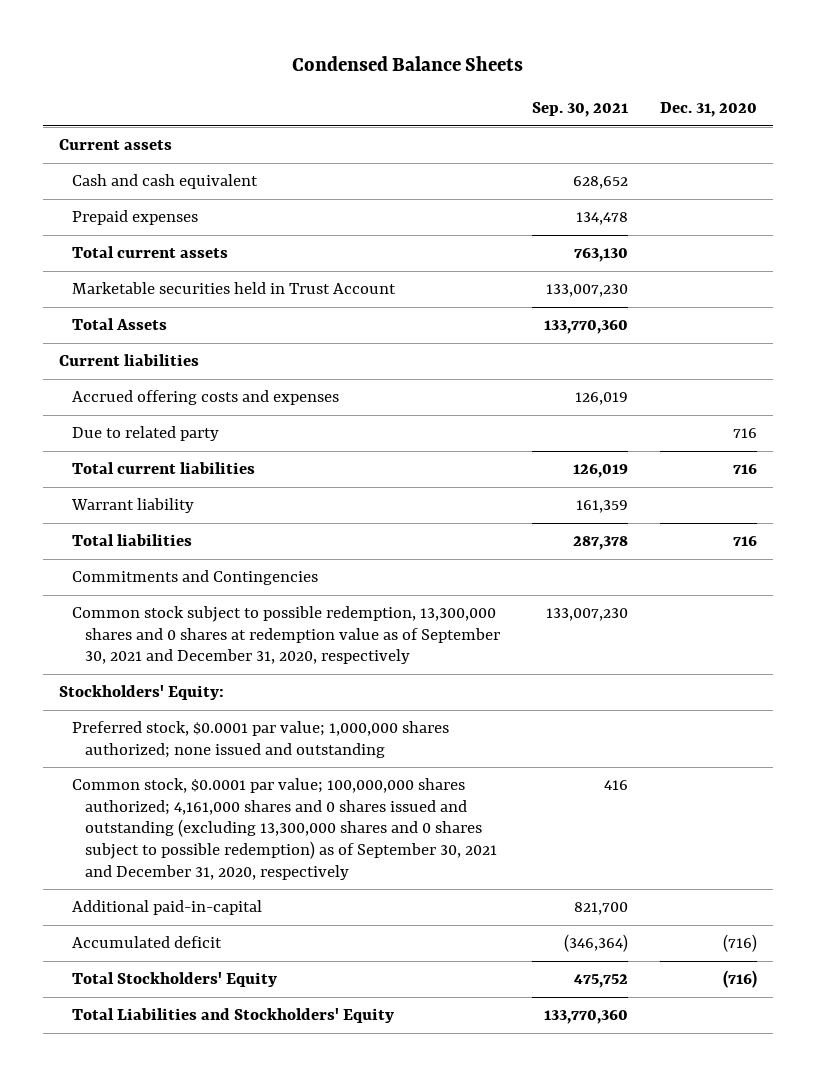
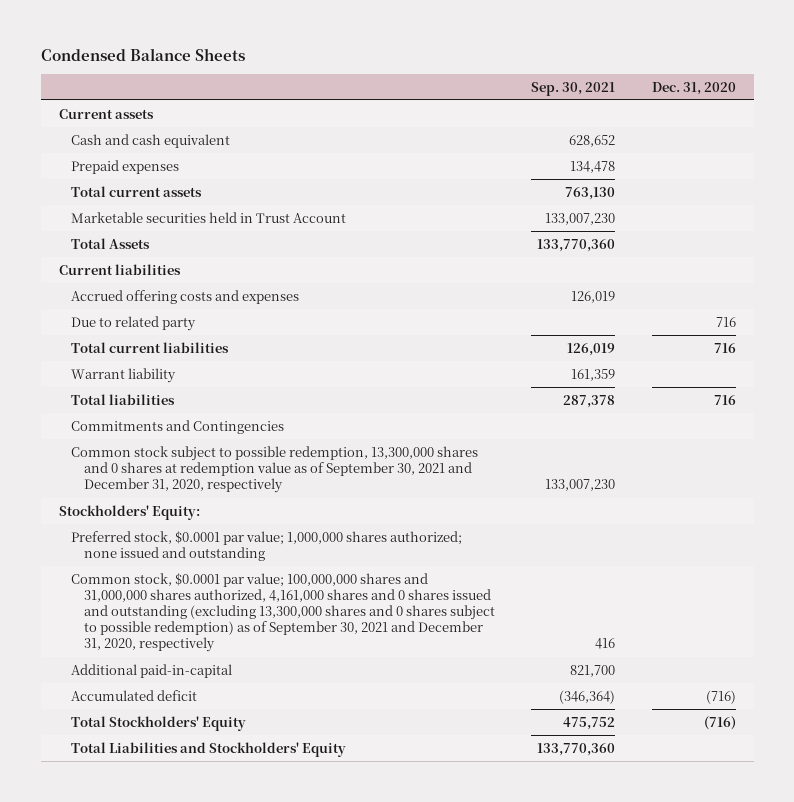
[72,778,498,880] Common stock, $0.0001 par value; 100,000,000 shares authorized; 4,161,000 shares and 0 shares issued and outstanding (excluding 13,300,000 shares and 0 shares subject to possible redemption) as of September 30, 2021 and December 31, 2020, respectively -> [71,572,495,653] Common stock, $0.0001 par value; 100,000,000 shares and 31,000,000 shares authorized, 4,161,000 shares and 0 shares issued and outstanding (excluding 13,300,000 shares and 0 shares subject to possible redemption) as of September 30, 2021 and December 31, 2020, respectively

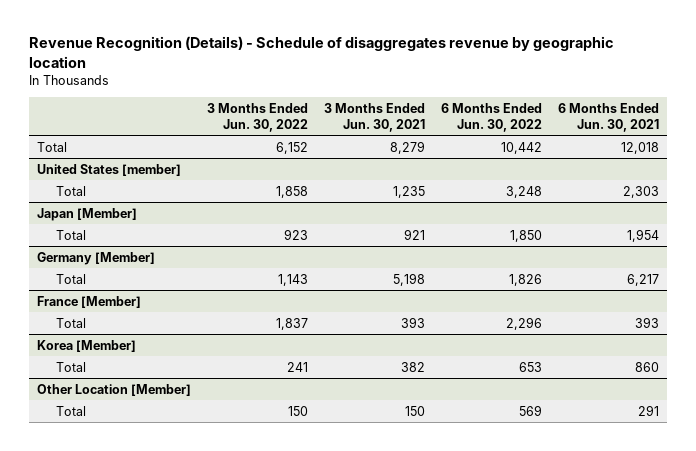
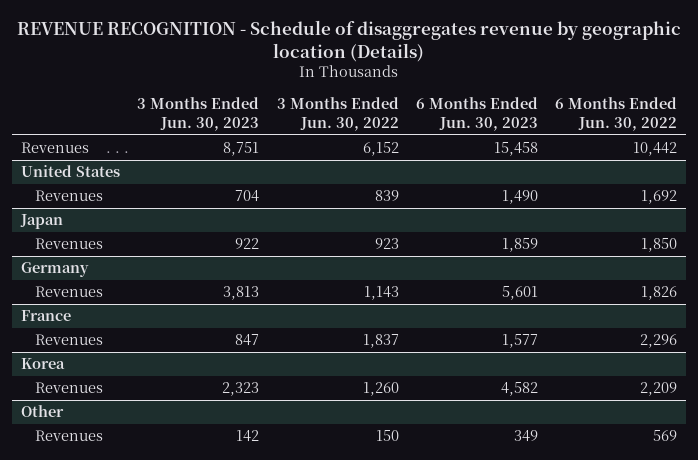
[28,36,614,68] Revenue Recognition (Details) - Schedule of disaggregates revenue by geographic location -> [17,20,682,62] REVENUE RECOGNITION - Schedule of disaggregates revenue by geographic location (Details)
[324,102,426,132] 3 Months Ended Jun. 30, 2021 -> none
[558,102,660,132] 6 Months Ended Jun. 30, 2021 -> none
none -> [137,97,260,132] 3 Months Ended Jun. 30, 2023
none -> [415,97,538,132] 6 Months Ended Jun. 30, 2023
[56,185,87,196] Total -> none
[56,361,87,372] Total -> none
[36,383,191,396] Other Location [Member] -> none
[36,141,67,152] Total -> [21,142,90,154] Revenues
[36,163,181,176] United States [member] -> [21,165,121,178] United States
none -> [35,190,104,202] Revenues
[36,207,137,221] Japan [Member] -> [20,214,64,230] Japan
[56,229,87,240] Total -> [35,238,104,250] Revenues
[36,251,155,265] Germany [Member] -> [21,262,90,278] Germany
[56,273,87,284] Total -> [35,286,104,298] Revenues
[36,295,141,308] France [Member] -> [21,310,72,322] France
[56,317,87,328] Total -> [35,334,104,346] Revenues
[36,339,136,352] Korea [Member] -> [21,358,66,370] Korea
none -> [35,382,104,394] Revenues
none -> [21,405,65,418] Other
[56,405,87,416] Total -> [35,430,104,442] Revenues

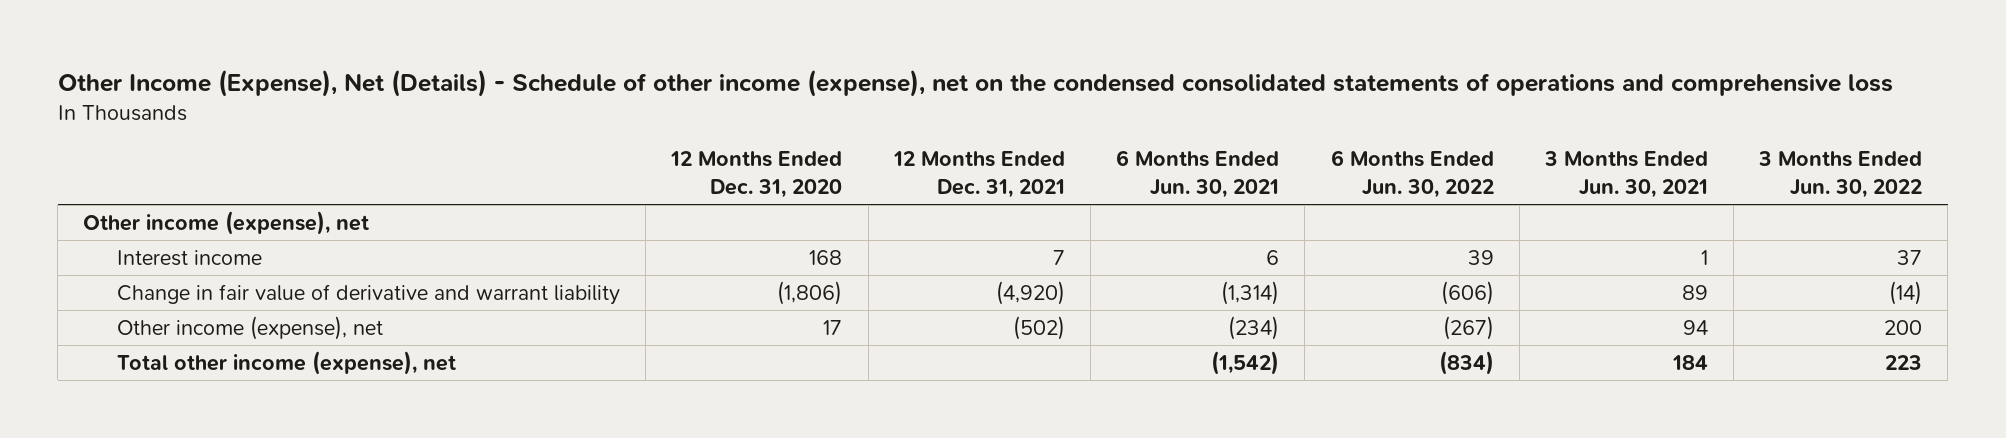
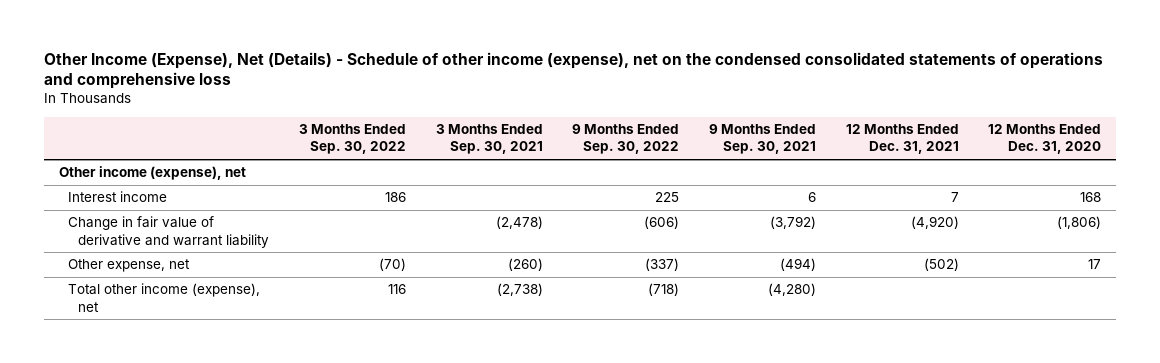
[1116,150,1280,199] 6 Months Ended Jun. 30, 2021 -> none
[1330,150,1494,199] 6 Months Ended Jun. 30, 2022 -> none
[1543,151,1708,199] 3 Months Ended Jun. 30, 2021 -> none
[1758,151,1923,199] 3 Months Ended Jun. 30, 2022 -> none
none -> [298,124,406,155] 3 Months Ended Sep. 30, 2022
none -> [435,124,543,155] 3 Months Ended Sep. 30, 2021
none -> [572,124,680,155] 9 Months Ended Sep. 30, 2022
none -> [709,124,817,155] 9 Months Ended Sep. 30, 2021
[117,315,384,340] Other income (expense), net -> [68,259,191,273] Other expense, net

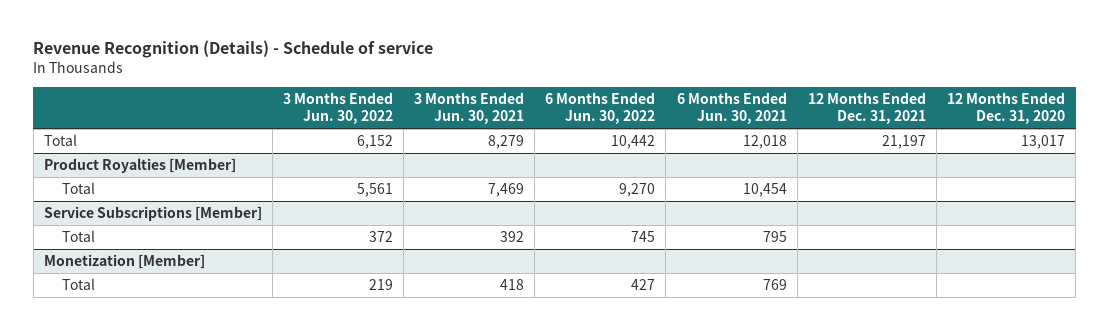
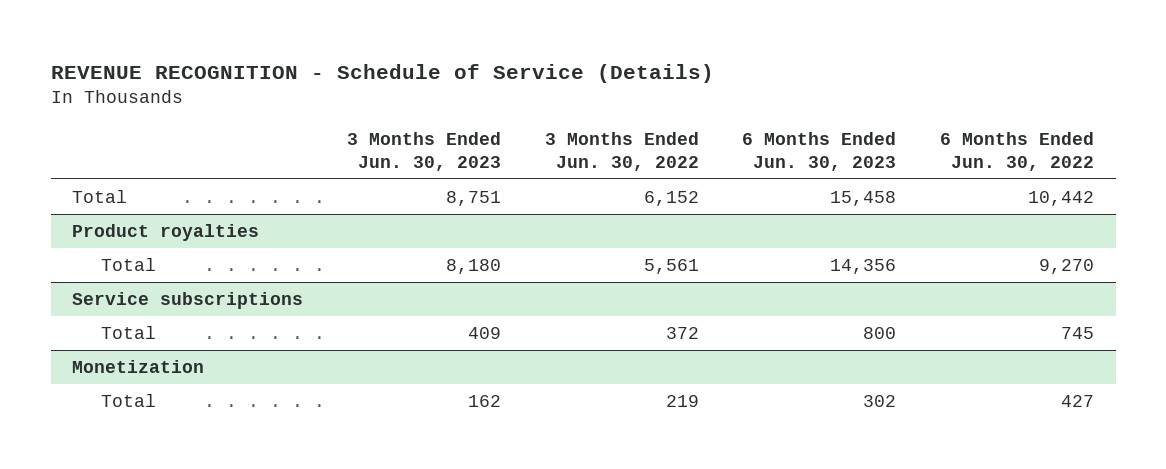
[33,40,434,59] Revenue Recognition (Details) - Schedule of service -> [50,63,714,83] REVENUE RECOGNITION - Schedule of Service (Details)
[414,92,525,125] 3 Months Ended Jun. 30, 2021 -> none
[676,92,787,125] 6 Months Ended Jun. 30, 2021 -> none
[807,92,926,125] 12 Months Ended Dec. 31, 2021 -> none
[947,92,1066,125] 12 Months Ended Dec. 31, 2020 -> none
none -> [347,131,502,171] 3 Months Ended Jun. 30, 2023
none -> [742,131,897,171] 6 Months Ended Jun. 30, 2023
[43,158,236,174] Product Royalties [Member] -> [72,223,260,241] Product royalties
[43,206,262,222] Service Subscriptions [Member] -> [72,291,304,309] Service subscriptions
[43,254,205,270] Monetization [Member] -> [72,359,205,373] Monetization

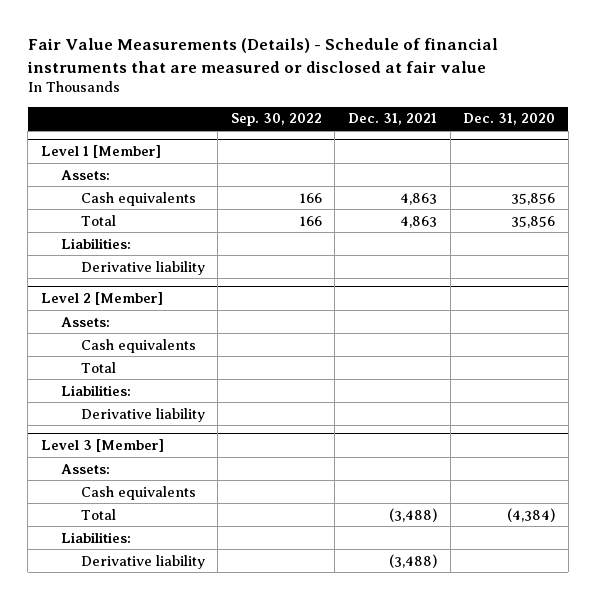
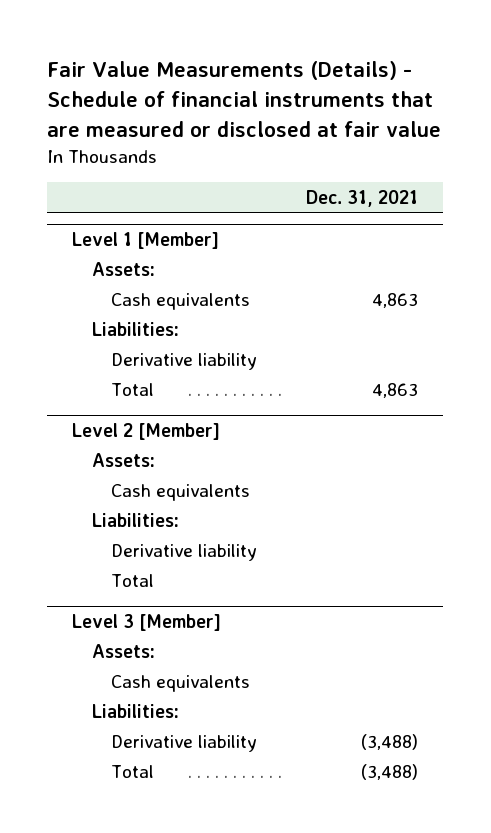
[230,113,322,127] Sep. 30, 2022 -> none
[463,113,556,126] Dec. 31, 2020 -> none
[80,214,116,226] Total -> [111,382,155,396] Total
[80,361,116,373] Total -> [111,573,155,587] Total
[80,508,116,520] Total -> [111,764,155,778] Total

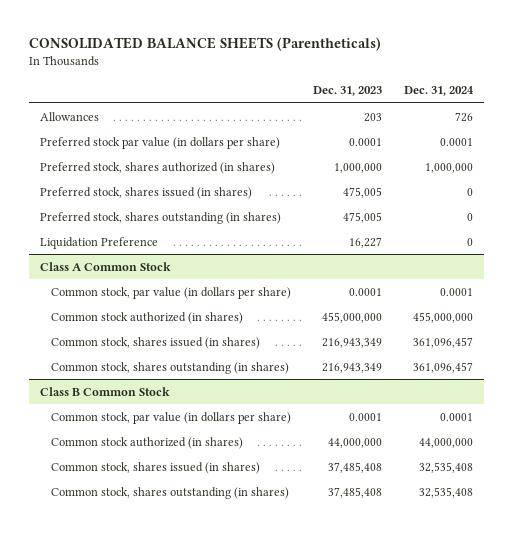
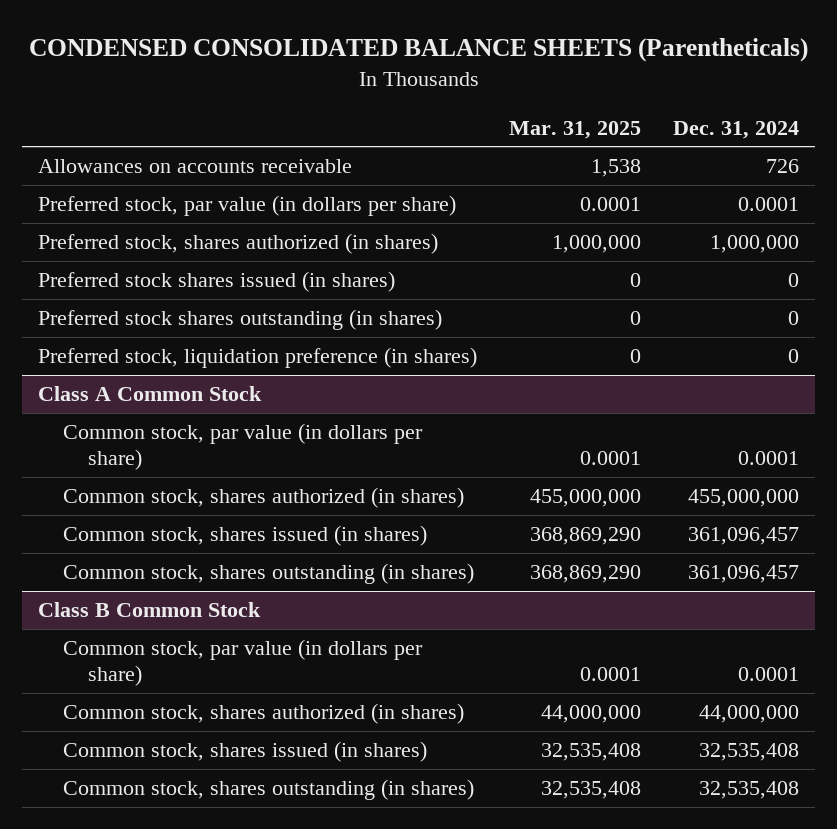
[29,37,382,52] CONSOLIDATED BALANCE SHEETS (Parentheticals) -> [28,38,808,63] CONDENSED CONSOLIDATED BALANCE SHEETS (Parentheticals)
[313,86,383,97] Dec. 31, 2023 -> none
none -> [509,120,642,139] Mar. 31, 2025
[39,111,99,121] Allowances -> [38,159,353,174] Allowances on accounts receivable
[39,136,280,149] Preferred stock par value (in dollars per share) -> [38,195,457,217] Preferred stock, par value (in dollars per share)
[39,186,252,199] Preferred stock, shares issued (in shares) -> [38,271,396,293] Preferred stock shares issued (in shares)
[39,211,281,224] Preferred stock, shares outstanding (in shares) -> [38,309,443,331] Preferred stock shares outstanding (in shares)
[39,236,158,249] Liquidation Preference -> [38,347,478,369] Preferred stock, liquidation preference (in shares)
[51,311,244,324] Common stock authorized (in shares) -> [62,487,464,509] Common stock, shares authorized (in shares)
[51,436,244,449] Common stock authorized (in shares) -> [62,703,464,725] Common stock, shares authorized (in shares)

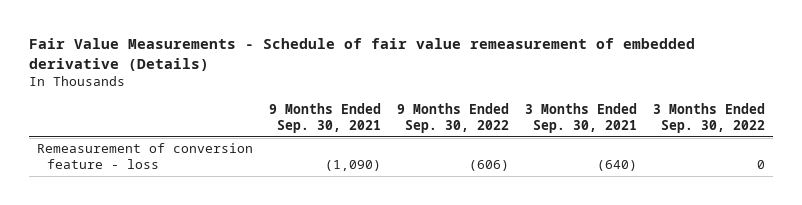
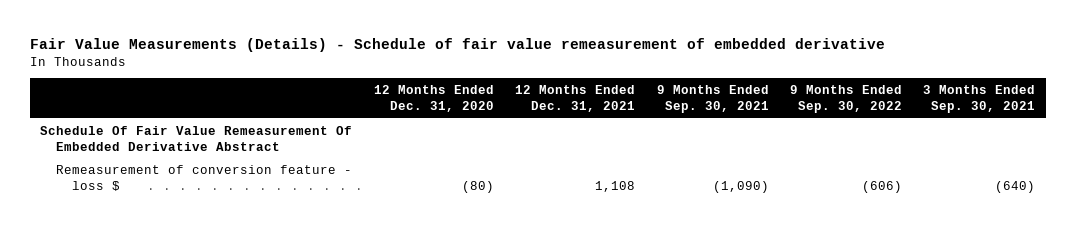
[29,37,696,71] Fair Value Measurements - Schedule of fair value remeasurement of embedded derivative (Details) -> [29,38,885,53] Fair Value Measurements (Details) - Schedule of fair value remeasurement of embedded derivative
[653,103,766,134] 3 Months Ended Sep. 30, 2022 -> none
none -> [373,85,494,113] 12 Months Ended Dec. 31, 2020
none -> [515,85,636,113] 12 Months Ended Dec. 31, 2021
none -> [40,125,353,151] Schedule Of Fair Value Remeasurement Of Embedded Derivative Abstract
[37,143,254,170] Remeasurement of conversion feature - loss -> [56,164,353,191] Remeasurement of conversion feature - loss $

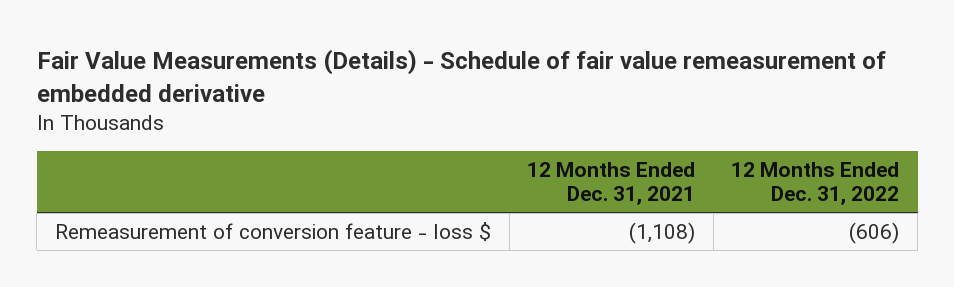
[373,85,494,113] 12 Months Ended Dec. 31, 2020 -> none
[656,85,769,114] 9 Months Ended Sep. 30, 2021 -> none
[789,85,902,114] 9 Months Ended Sep. 30, 2022 -> none
[923,85,1036,114] 3 Months Ended Sep. 30, 2021 -> none
none -> [731,161,900,206] 12 Months Ended Dec. 31, 2022
[40,125,353,151] Schedule Of Fair Value Remeasurement Of Embedded Derivative Abstract -> none
[595,180,636,192] 1,108 -> [629,222,696,245] (1,108)

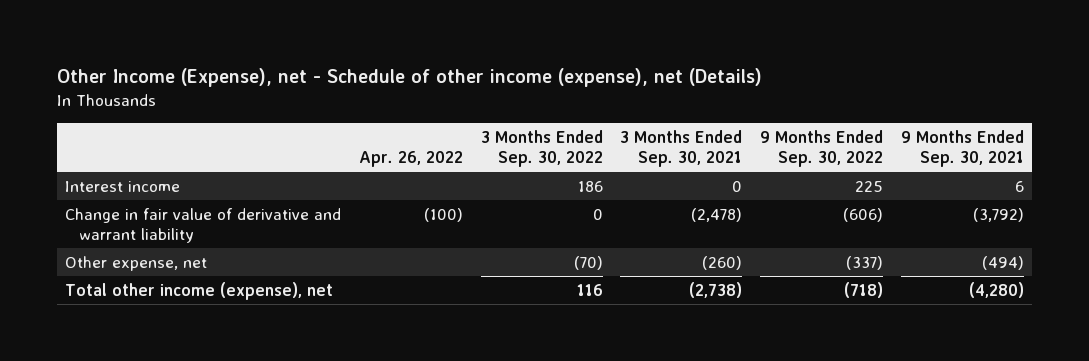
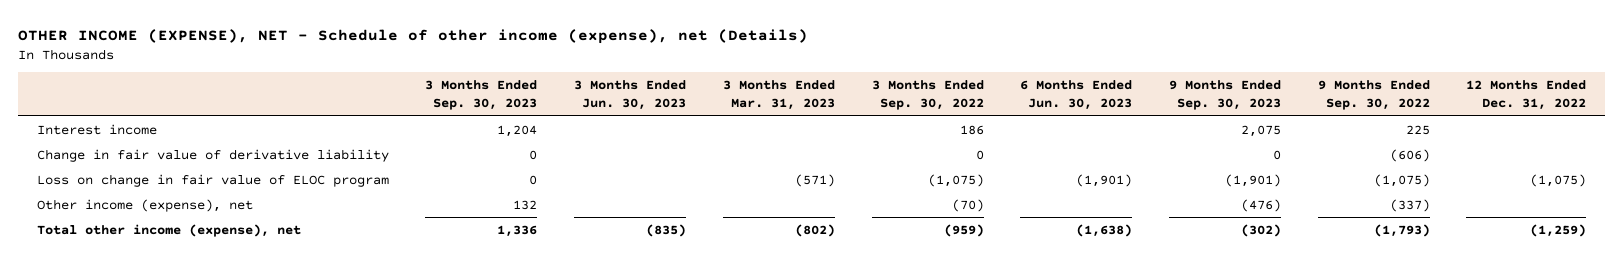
[56,67,762,87] Other Income (Expense), net - Schedule of other income (expense), net (Details) -> [18,28,809,44] OTHER INCOME (EXPENSE), NET - Schedule of other income (expense), net (Details)
[359,151,464,168] Apr. 26, 2022 -> none
[620,129,743,168] 3 Months Ended Sep. 30, 2021 -> none
[900,129,1024,168] 9 Months Ended Sep. 30, 2021 -> none
none -> [425,80,538,111] 3 Months Ended Sep. 30, 2023
none -> [574,80,687,111] 3 Months Ended Jun. 30, 2023
none -> [722,80,835,111] 3 Months Ended Mar. 31, 2023
none -> [1020,80,1133,111] 6 Months Ended Jun. 30, 2023
none -> [1168,80,1281,111] 9 Months Ended Sep. 30, 2023
none -> [1466,80,1587,111] 12 Months Ended Dec. 31, 2022
[65,207,342,244] Change in fair value of derivative and warrant liability -> [36,148,389,162] Change in fair value of derivative liability
none -> [36,173,389,187] Loss on change in fair value of ELOC program
[65,255,208,271] Other expense, net -> [36,198,253,212] Other income (expense), net
[576,283,603,296] 116 -> [943,223,984,237] (959)
[844,281,884,298] (718) -> [1373,223,1430,237] (1,793)

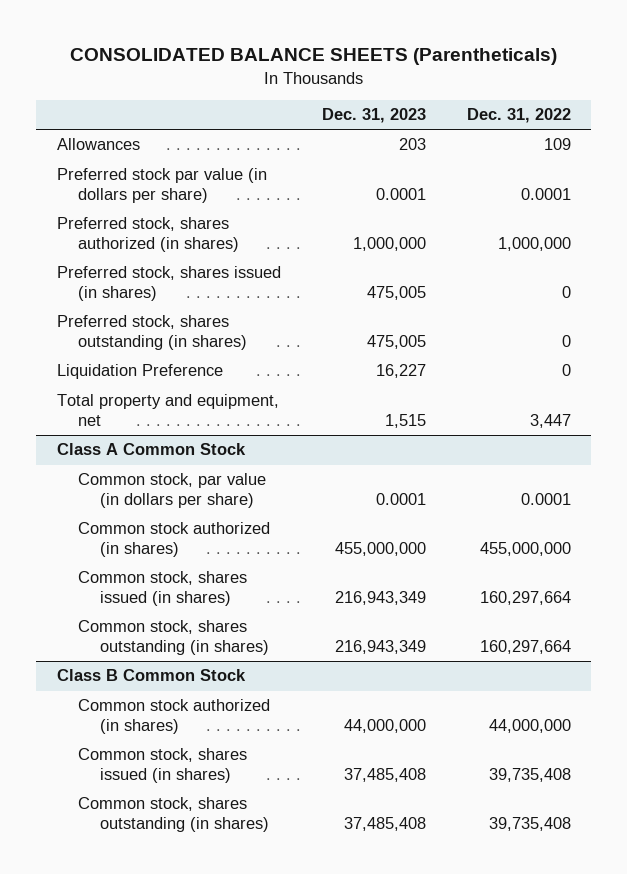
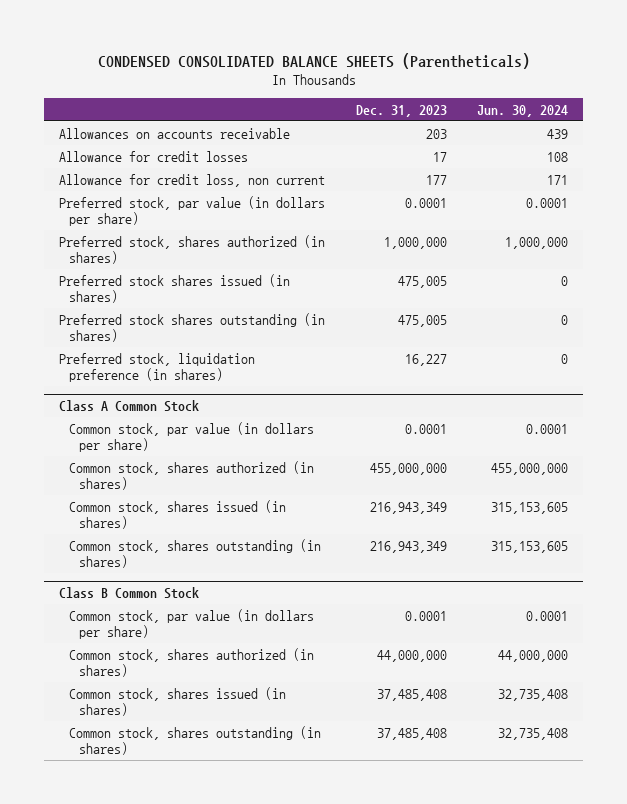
[69,48,557,66] CONSOLIDATED BALANCE SHEETS (Parentheticals) -> [97,52,530,69] CONDENSED CONSOLIDATED BALANCE SHEETS (Parentheticals)
[466,108,571,124] Dec. 31, 2022 -> none
none -> [476,104,568,117] Jun. 30, 2024
[56,138,140,151] Allowances -> [59,127,291,139] Allowances on accounts receivable
none -> [59,150,249,162] Allowance for credit losses
none -> [59,173,326,187] Allowance for credit loss, non current
[56,168,267,203] Preferred stock par value (in dollars per share) -> [59,195,326,226] Preferred stock, par value (in dollars per share)
[56,394,279,426] Total property and equipment, net -> none
[56,266,281,301] Preferred stock, shares issued (in shares) -> [59,273,291,303] Preferred stock shares issued (in shares)
[56,315,248,350] Preferred stock, shares outstanding (in shares) -> [59,312,326,342] Preferred stock shares outstanding (in shares)
[56,364,223,380] Liquidation Preference -> [59,352,256,382] Preferred stock, liquidation preference (in shares)
[78,522,271,557] Common stock authorized (in shares) -> [69,460,315,490] Common stock, shares authorized (in shares)
none -> [69,608,315,639] Common stock, par value (in dollars per share)
[78,699,271,734] Common stock authorized (in shares) -> [69,647,315,677] Common stock, shares authorized (in shares)

